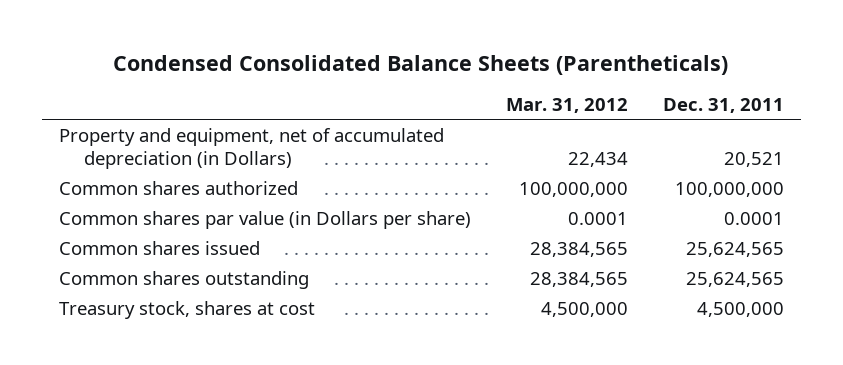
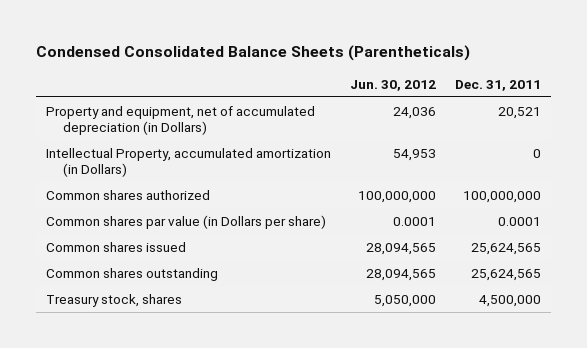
[505,97,628,113] Mar. 31, 2012 -> none
none -> [349,79,436,91] Jun. 30, 2012
none -> [45,147,331,178] Intellectual Property, accumulated amortization (in Dollars)
[59,300,316,319] Treasury stock, shares at cost -> [45,293,182,307] Treasury stock, shares

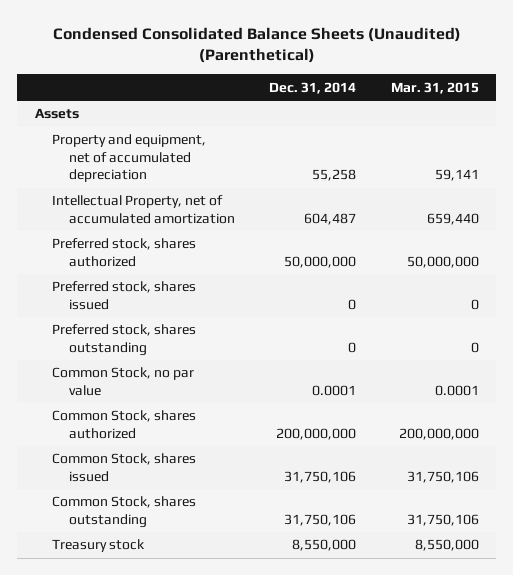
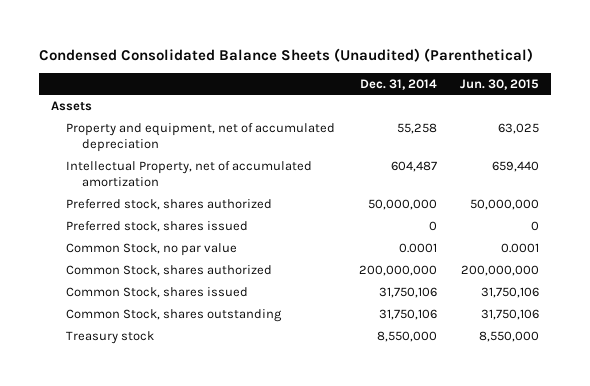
[390,81,479,94] Mar. 31, 2015 -> none
none -> [459,78,539,90] Jun. 30, 2015
[51,324,196,356] Preferred stock, shares outstanding -> none

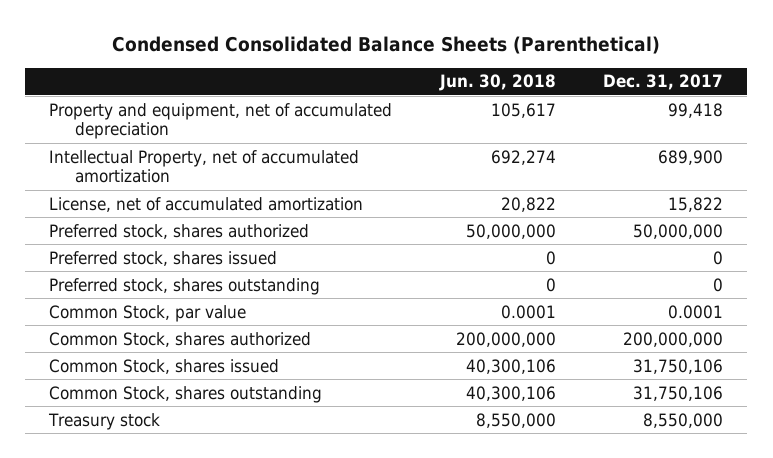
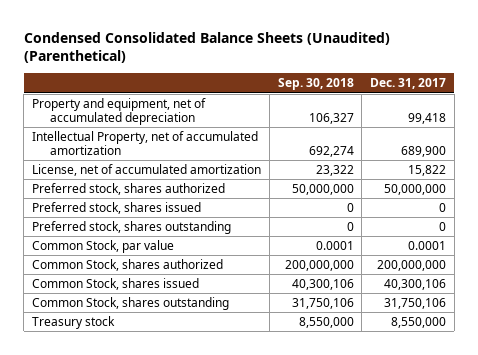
[112,36,661,55] Condensed Consolidated Balance Sheets (Parenthetical) -> [23,31,390,64] Condensed Consolidated Balance Sheets (Unaudited) (Parenthetical)
[438,74,556,92] Jun. 30, 2018 -> none
none -> [277,78,354,91] Sep. 30, 2018
[633,358,724,374] 31,750,106 -> [384,278,447,290] 40,300,106

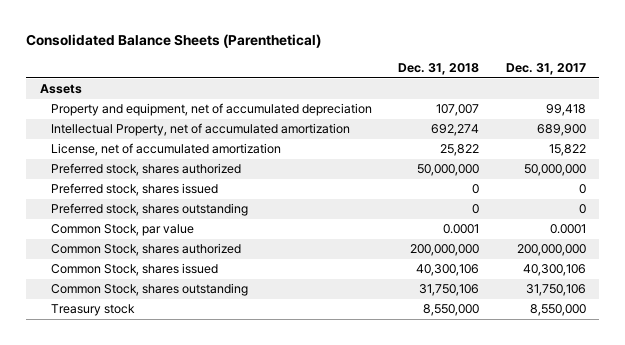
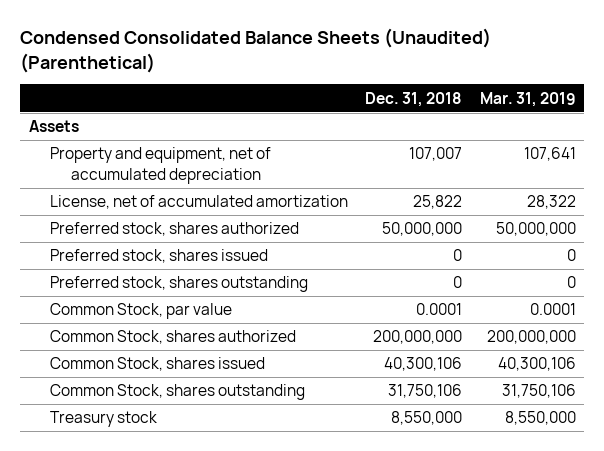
[26,34,322,49] Consolidated Balance Sheets (Parenthetical) -> [19,28,491,73] Condensed Consolidated Balance Sheets (Unaudited) (Parenthetical)
[505,63,586,76] Dec. 31, 2017 -> none
none -> [479,91,576,107] Mar. 31, 2019
[50,123,350,137] Intellectual Property, net of accumulated amortization -> none

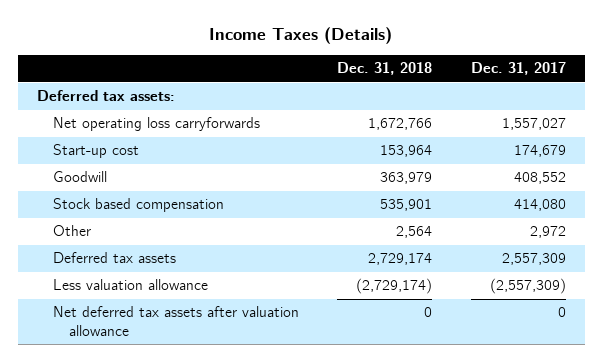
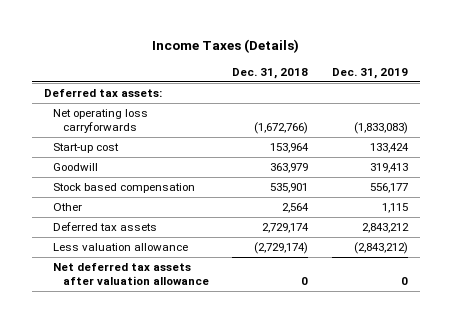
[470,62,566,76] Dec. 31, 2017 -> none
none -> [332,67,409,79] Dec. 31, 2019
[368,118,433,131] 1,672,766 -> [254,121,309,134] (1,672,766)

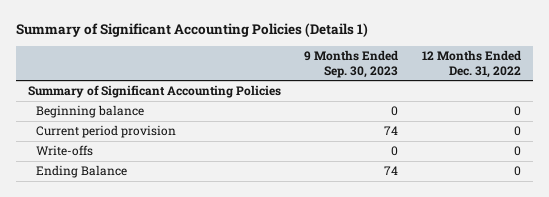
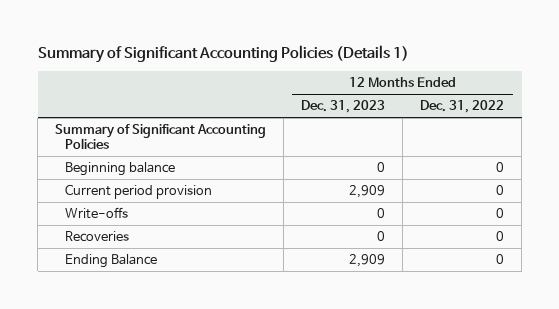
[304,50,399,78] 9 Months Ended Sep. 30, 2023 -> none
none -> [301,100,386,114] Dec. 31, 2023
none -> [65,231,130,243] Recoveries

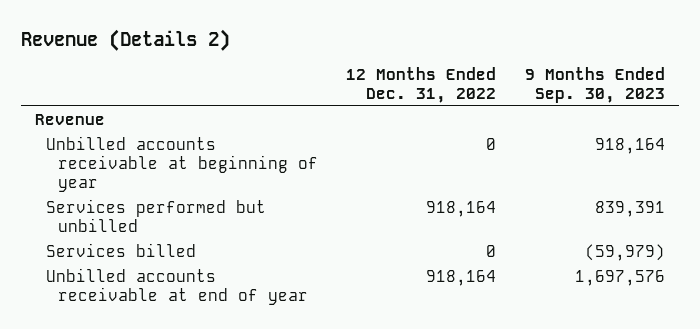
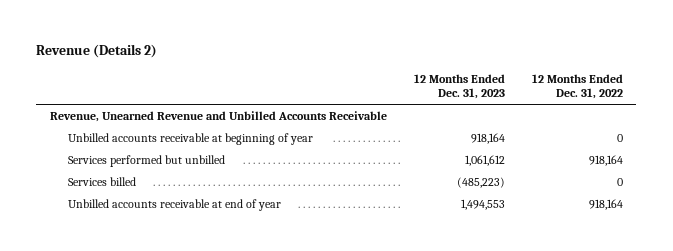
[525,67,666,104] 9 Months Ended Sep. 30, 2023 -> none
none -> [413,73,505,100] 12 Months Ended Dec. 31, 2023
[34,113,105,125] Revenue -> [49,111,387,123] Revenue, Unearned Revenue and Unbilled Accounts Receivable

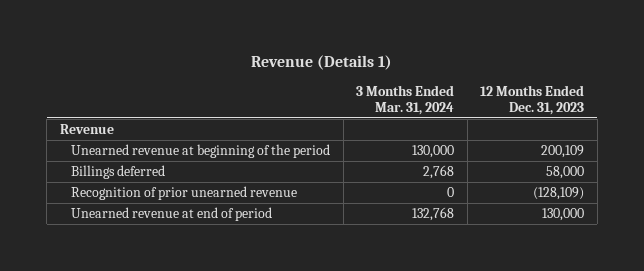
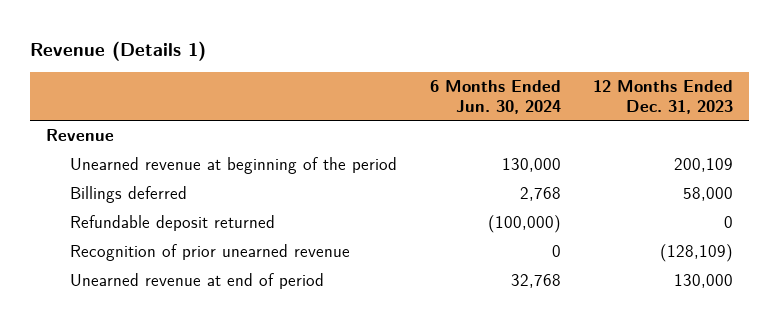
[356,84,455,115] 3 Months Ended Mar. 31, 2024 -> none
none -> [429,80,561,114] 6 Months Ended Jun. 30, 2024
none -> [70,215,276,232] Refundable deposit returned

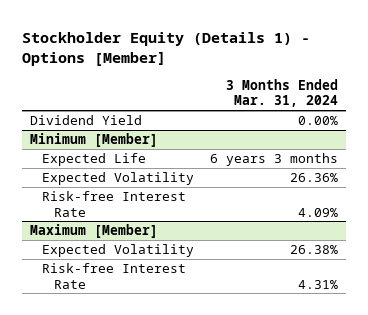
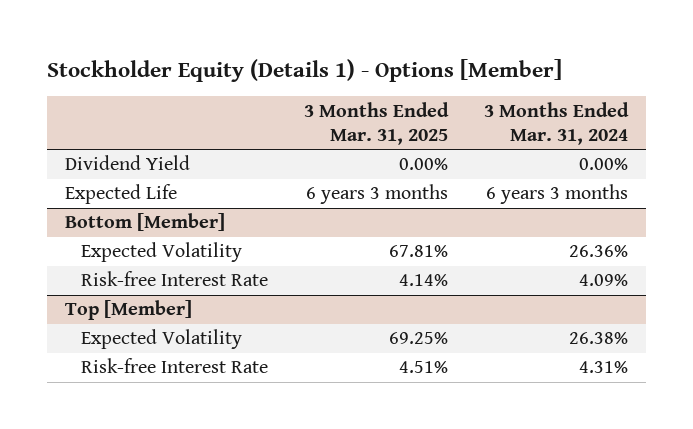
none -> [304,101,450,145] 3 Months Ended Mar. 31, 2025
[30,133,159,148] Minimum [Member] -> none
none -> [64,213,225,232] Bottom [Member]
[30,224,159,239] Maximum [Member] -> [64,300,192,321] Top [Member]

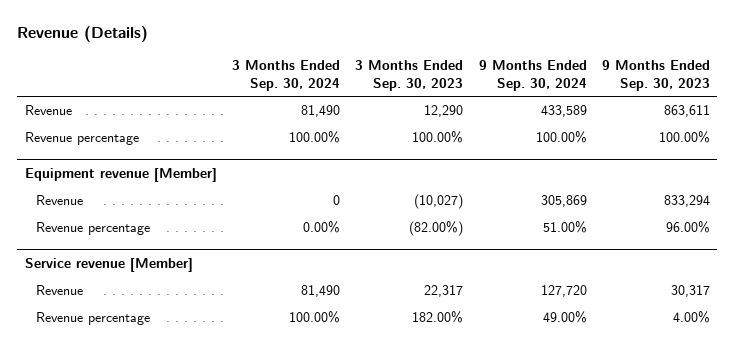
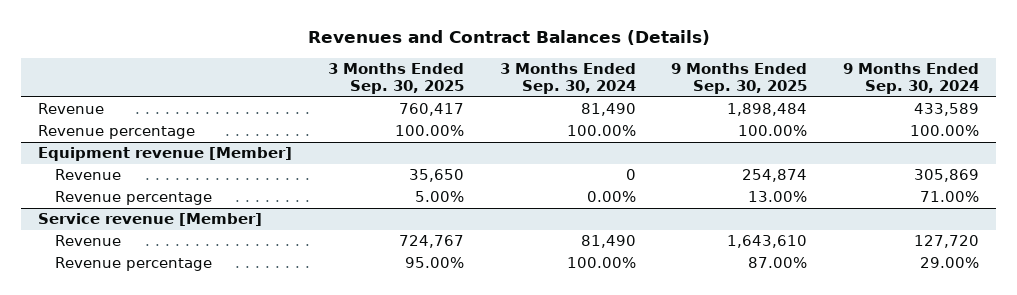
[17,26,149,43] Revenue (Details) -> [307,30,710,46] Revenues and Contract Balances (Details)
[355,60,464,91] 3 Months Ended Sep. 30, 2023 -> none
[601,60,710,91] 9 Months Ended Sep. 30, 2023 -> none
none -> [327,62,464,95] 3 Months Ended Sep. 30, 2025
none -> [671,62,808,95] 9 Months Ended Sep. 30, 2025
[542,221,587,234] 51.00% -> [919,191,979,203] 71.00%
[542,311,587,324] 49.00% -> [919,257,979,269] 29.00%

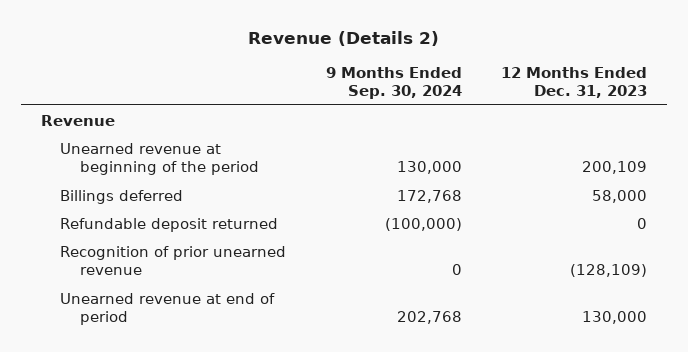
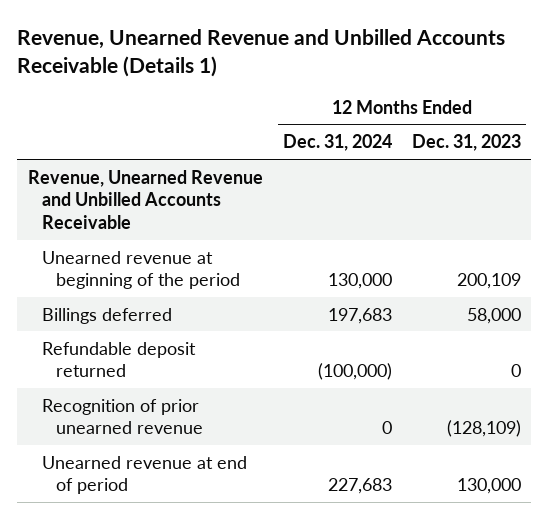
[247,30,439,46] Revenue (Details 2) -> [17,28,506,77] Revenue, Unearned Revenue and Unbilled Accounts Receivable (Details 1)
[325,66,462,100] 9 Months Ended Sep. 30, 2024 -> none
none -> [282,134,392,152] Dec. 31, 2024
[40,114,115,126] Revenue -> [27,169,263,230] Revenue, Unearned Revenue and Unbilled Accounts Receivable

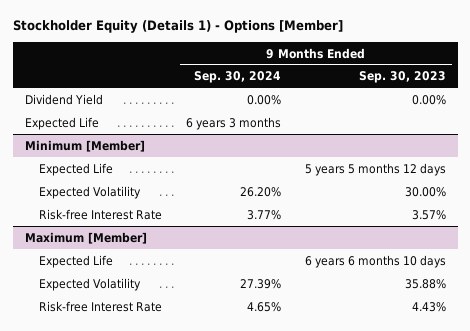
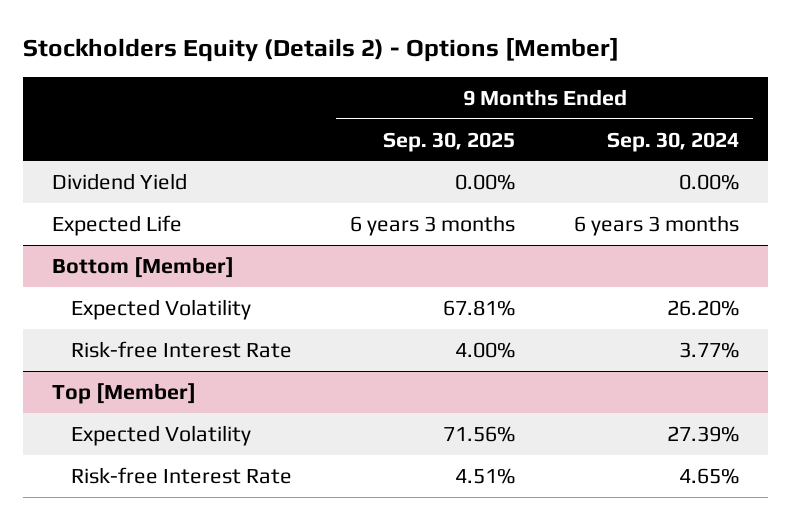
[12,20,343,34] Stockholder Equity (Details 1) - Options [Member] -> [22,36,619,62] Stockholders Equity (Details 2) - Options [Member]
[358,71,446,84] Sep. 30, 2023 -> none
none -> [383,131,516,152] Sep. 30, 2025
[39,162,114,176] Expected Life -> none
[24,139,145,152] Minimum [Member] -> [52,256,235,278] Bottom [Member]
[39,254,114,268] Expected Life -> none
[24,231,147,244] Maximum [Member] -> [52,382,197,404] Top [Member]

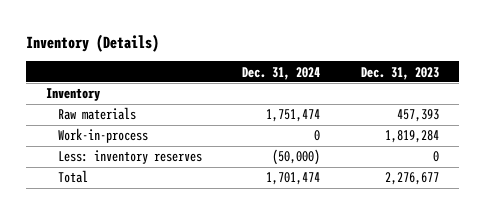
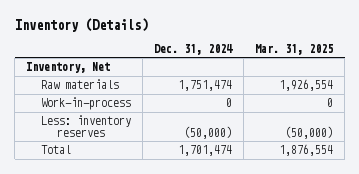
[360,66,439,80] Dec. 31, 2023 -> none
none -> [255,43,334,55] Mar. 31, 2025
[46,88,101,102] Inventory -> [25,62,110,74] Inventory, Net

